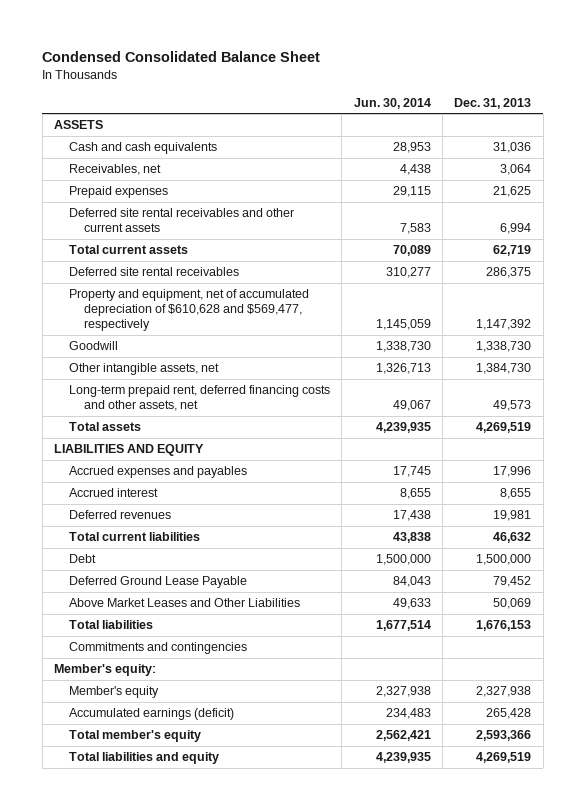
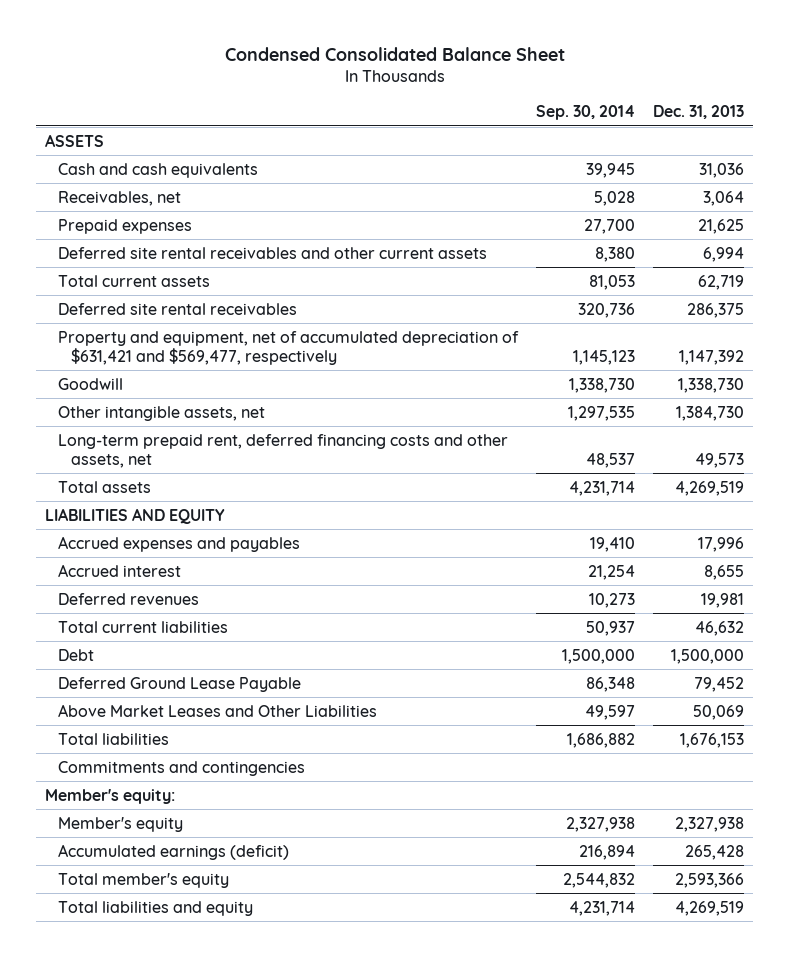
[353,97,431,109] Jun. 30, 2014 -> none
none -> [536,105,636,121] Sep. 30, 2014
[69,289,310,332] Property and equipment, net of accumulated depreciation of $610,628 and $569,477, respectively -> [57,330,519,365] Property and equipment, net of accumulated depreciation of $631,421 and $569,477, respectively

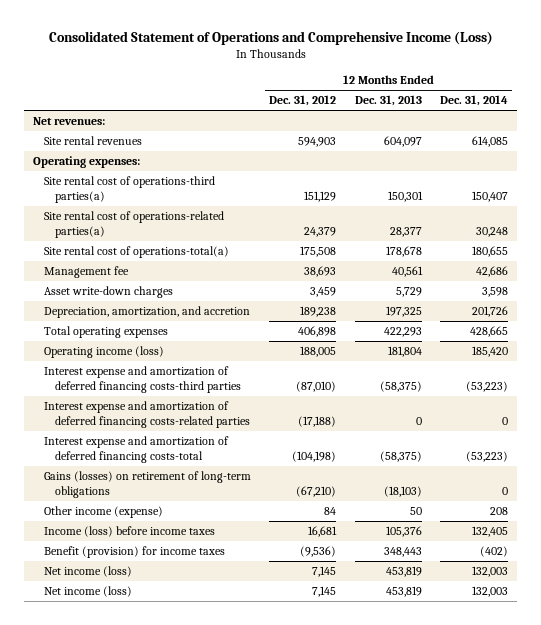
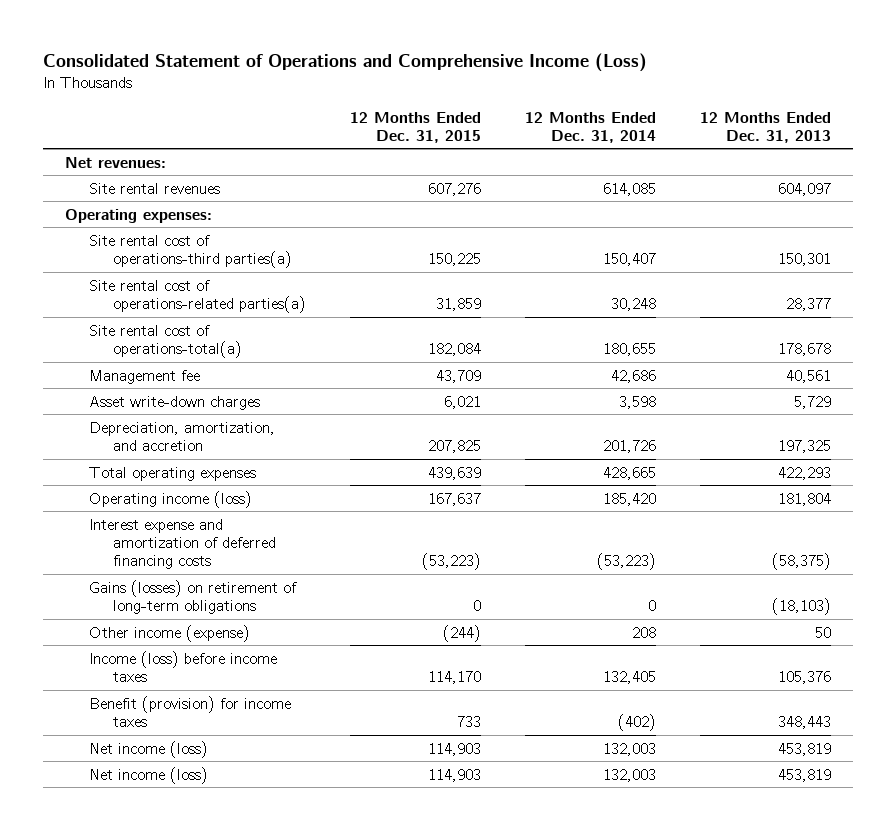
[269,95,337,107] Dec. 31, 2012 -> none
none -> [350,111,482,143] 12 Months Ended Dec. 31, 2015
[44,366,242,393] Interest expense and amortization of deferred financing costs-third parties -> none
[44,401,251,428] Interest expense and amortization of deferred financing costs-related parties -> none
[44,436,230,463] Interest expense and amortization of deferred financing costs-total -> [88,518,277,569] Interest expense and amortization of deferred financing costs

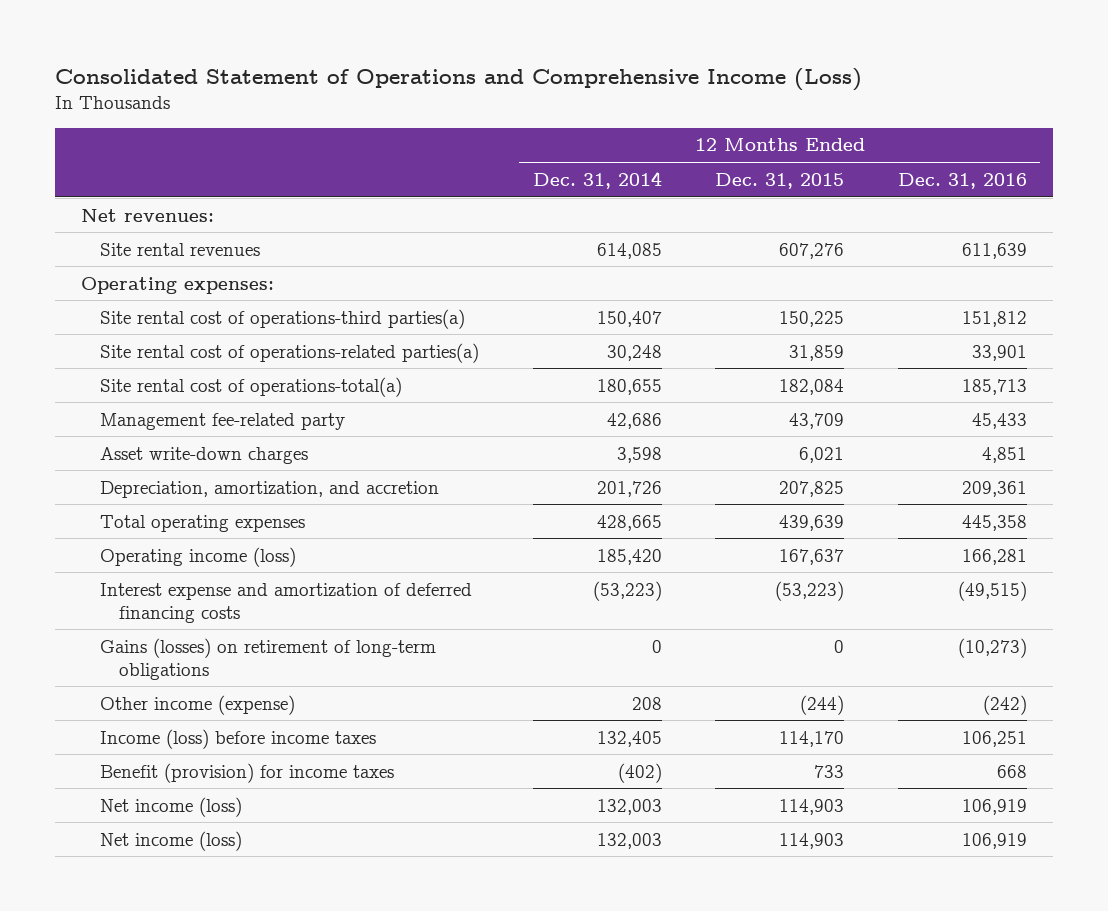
[700,111,832,143] 12 Months Ended Dec. 31, 2013 -> none
none -> [897,172,1027,189] Dec. 31, 2016
[88,369,200,384] Management fee -> [100,412,346,430] Management fee-related party

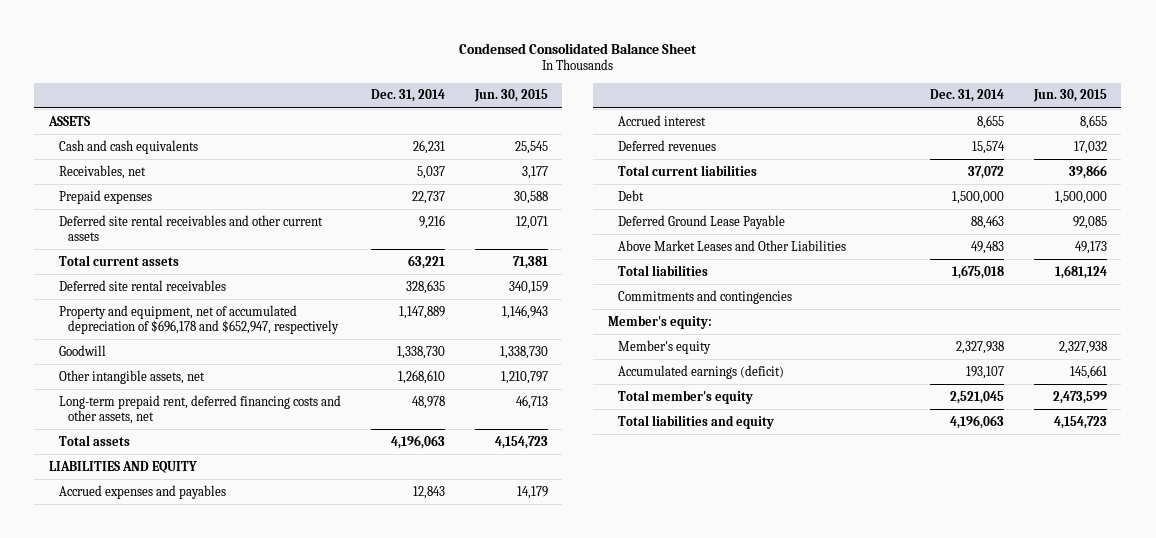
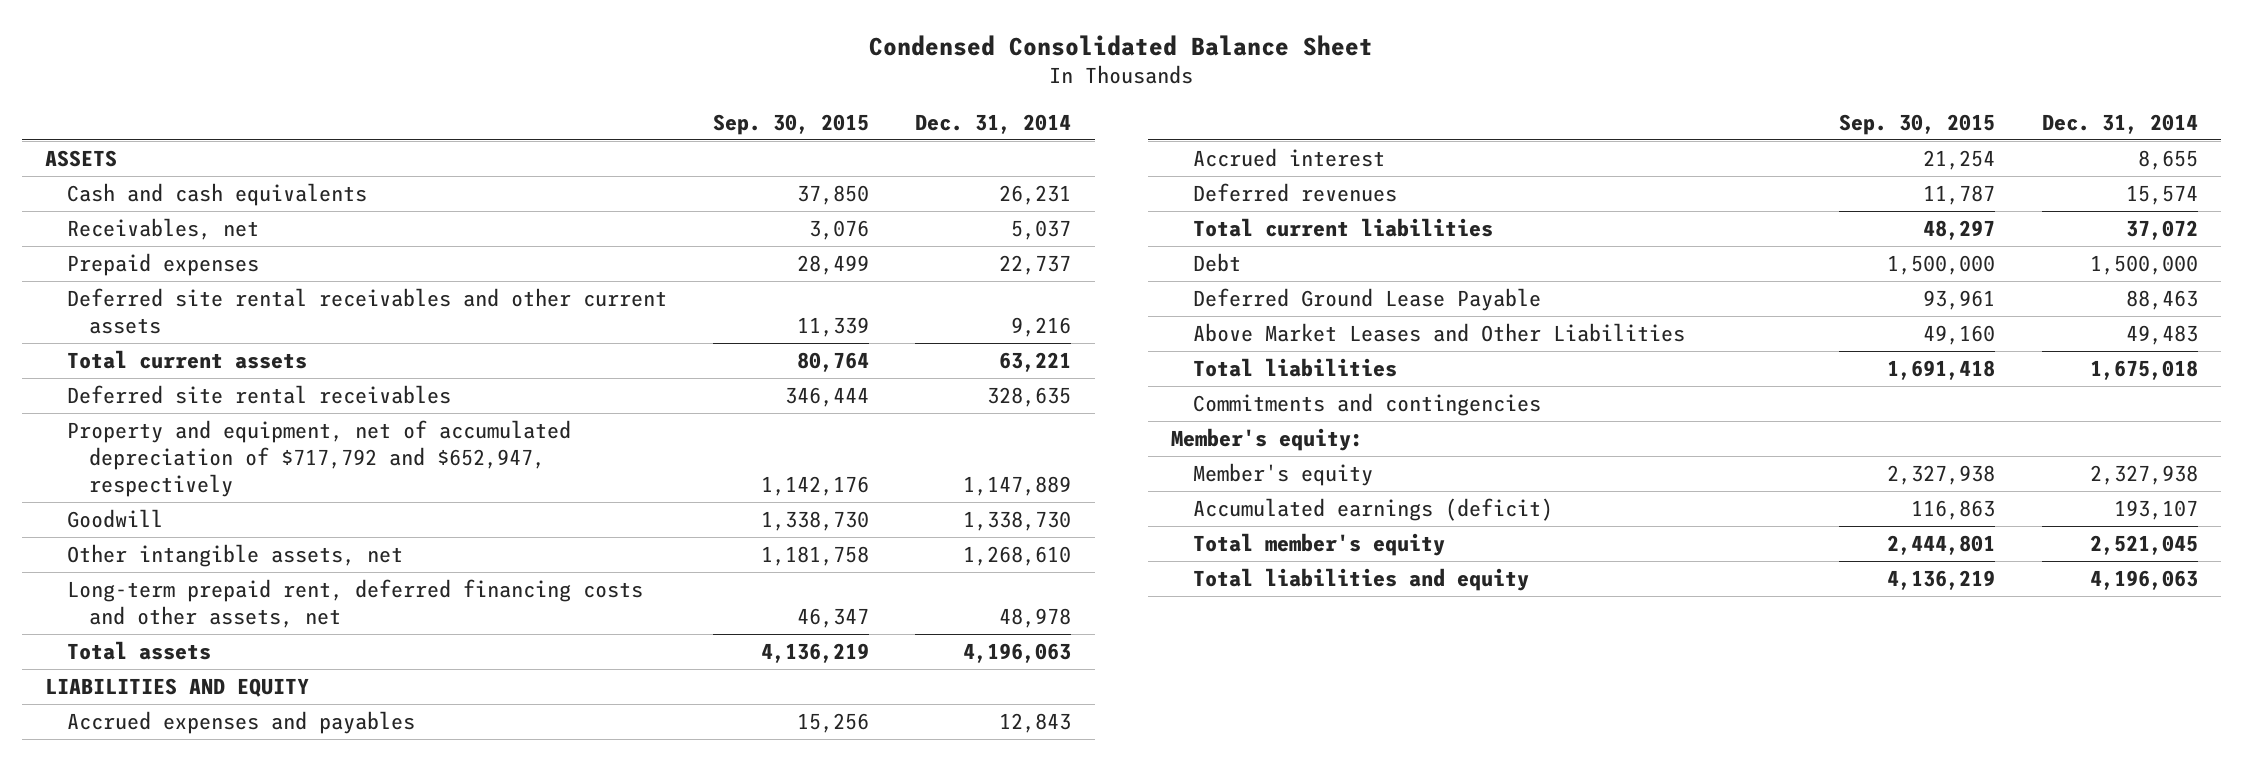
[473,89,548,103] Jun. 30, 2015 -> none
none -> [713,113,870,135] Sep. 30, 2015
[58,304,340,334] Property and equipment, net of accumulated depreciation of $696,178 and $652,947, respectively -> [66,420,571,497] Property and equipment, net of accumulated depreciation of $717,792 and $652,947, respectively

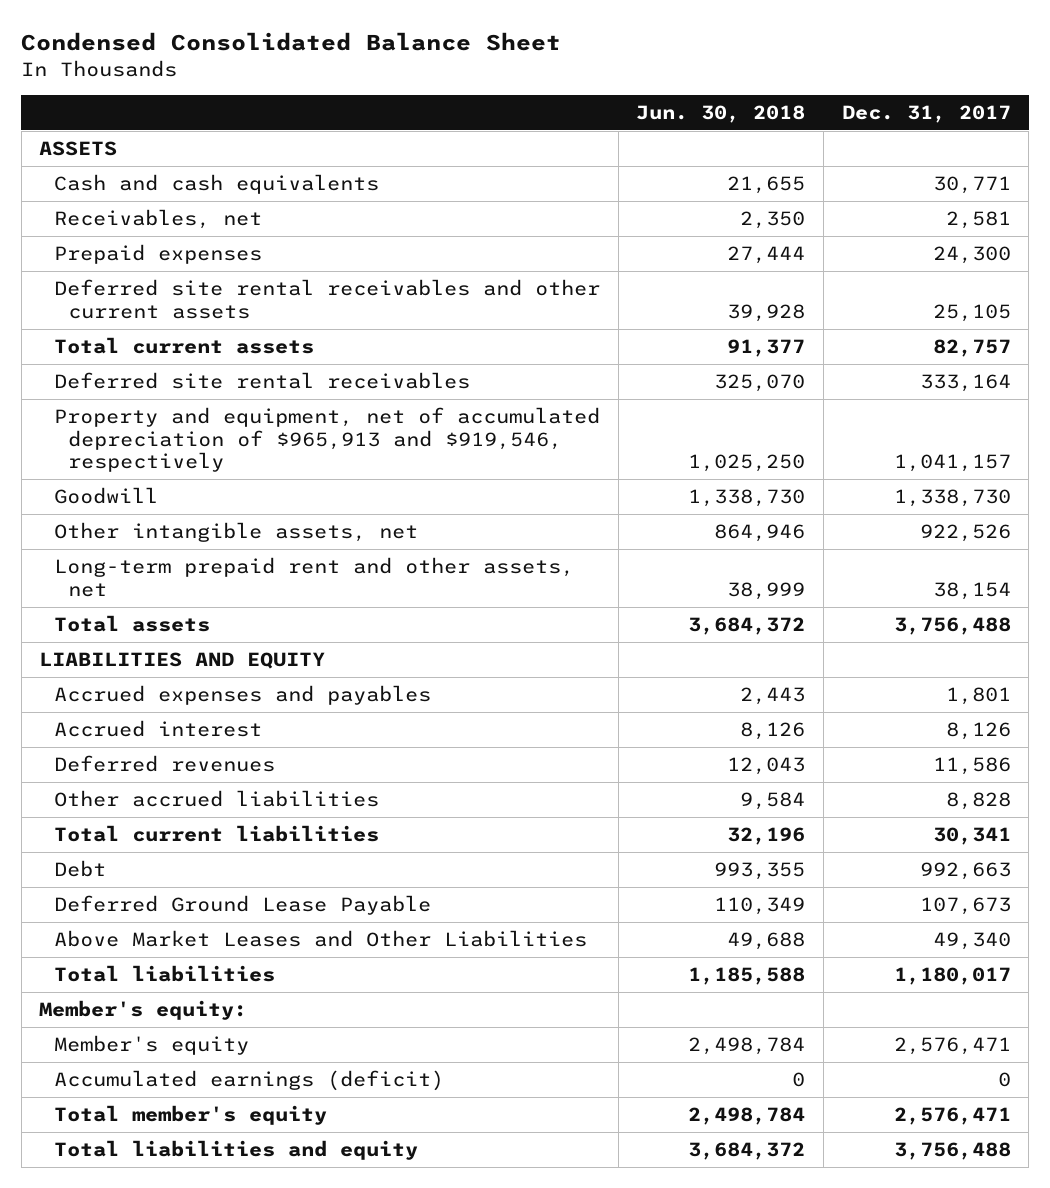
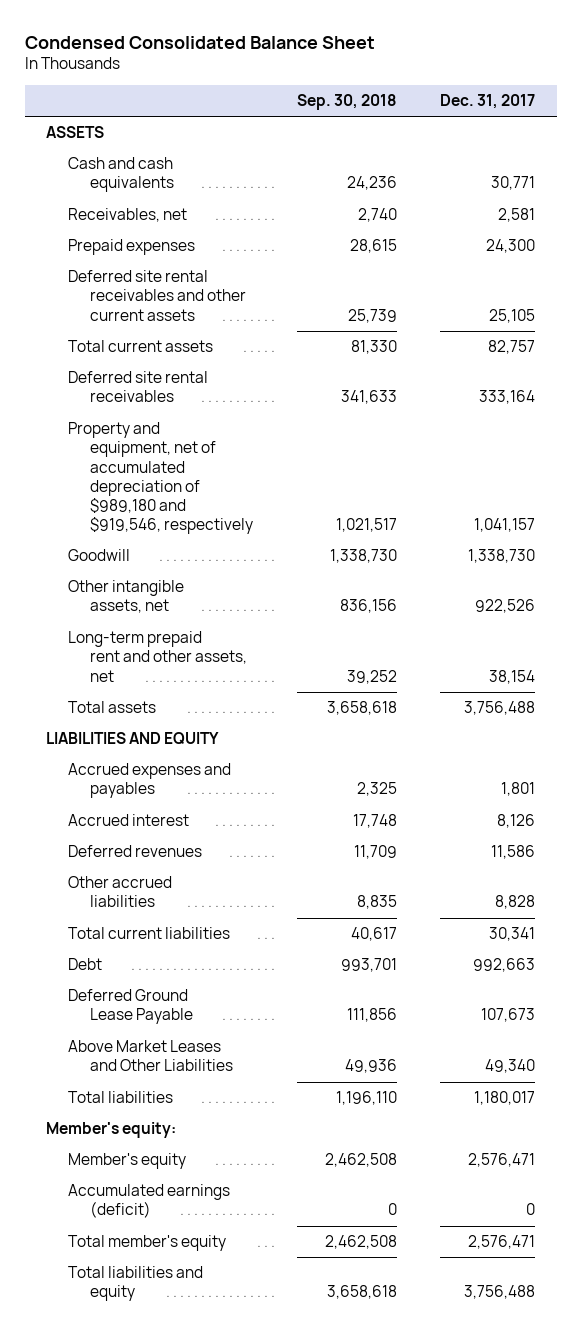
[636,104,806,123] Jun. 30, 2018 -> none
none -> [296,94,397,111] Sep. 30, 2018
[53,407,600,473] Property and equipment, net of accumulated depreciation of $965,913 and $919,546, respectively -> [68,422,254,535] Property and equipment, net of accumulated depreciation of $989,180 and $919,546, respectively

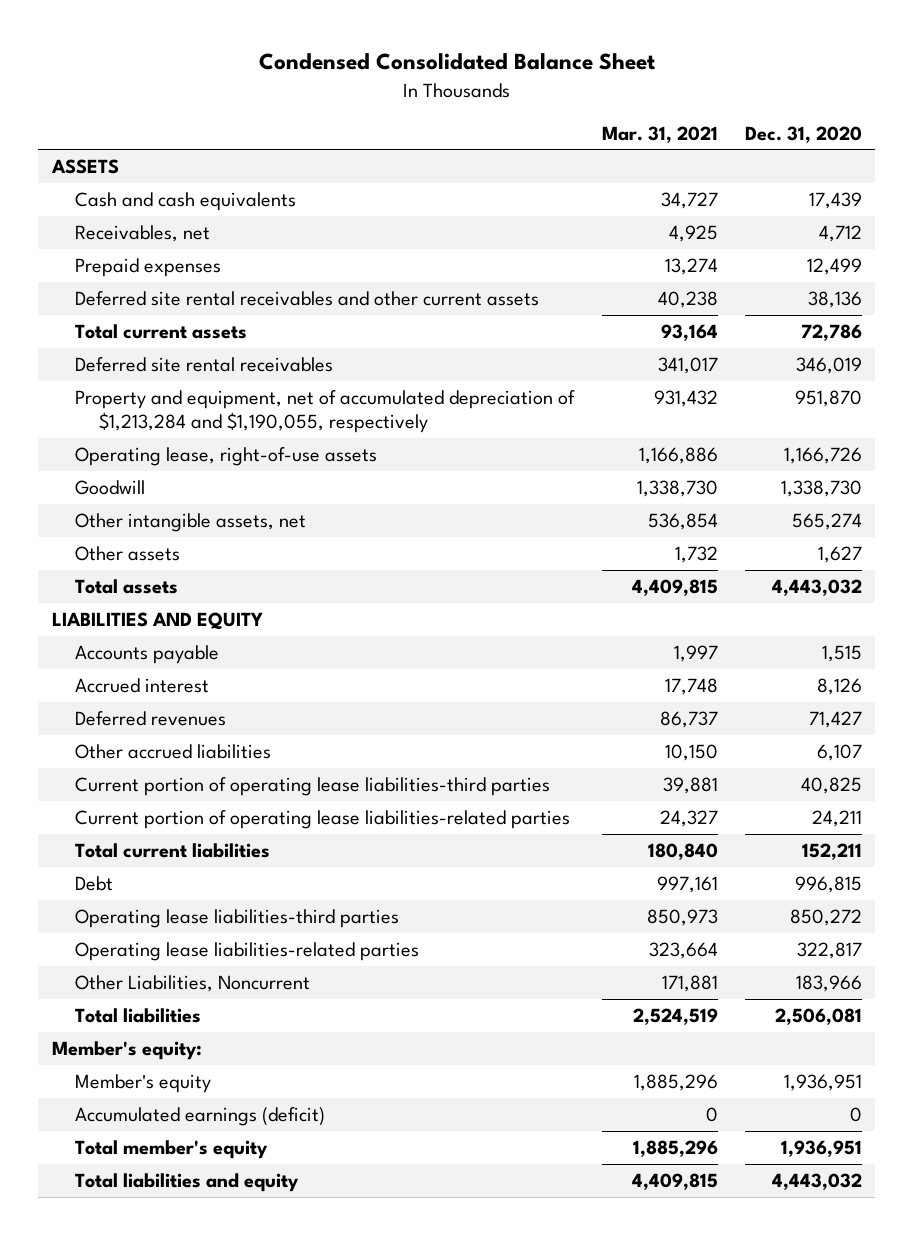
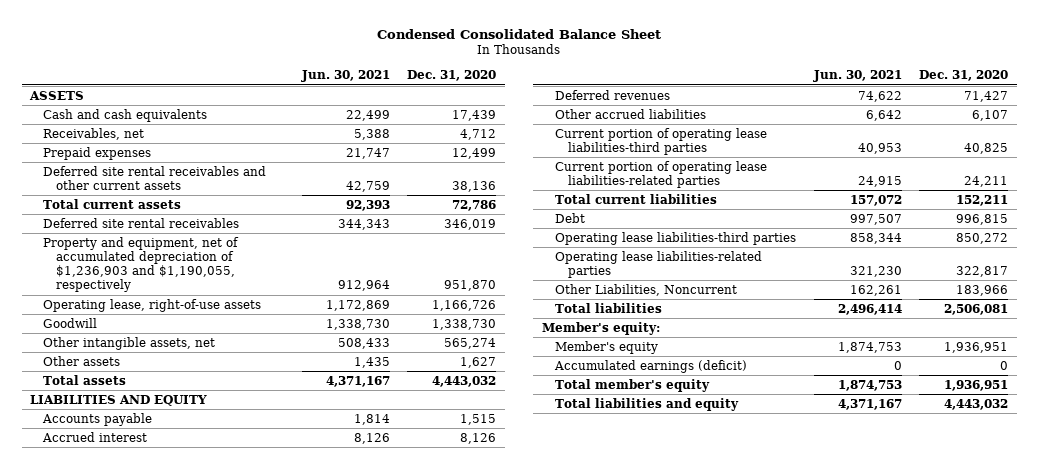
[601,125,718,143] Mar. 31, 2021 -> none
none -> [300,70,390,83] Jun. 30, 2021
[75,389,576,433] Property and equipment, net of accumulated depreciation of $1,213,284 and $1,190,055, respectively -> [43,236,240,293] Property and equipment, net of accumulated depreciation of $1,236,903 and $1,190,055, respectively

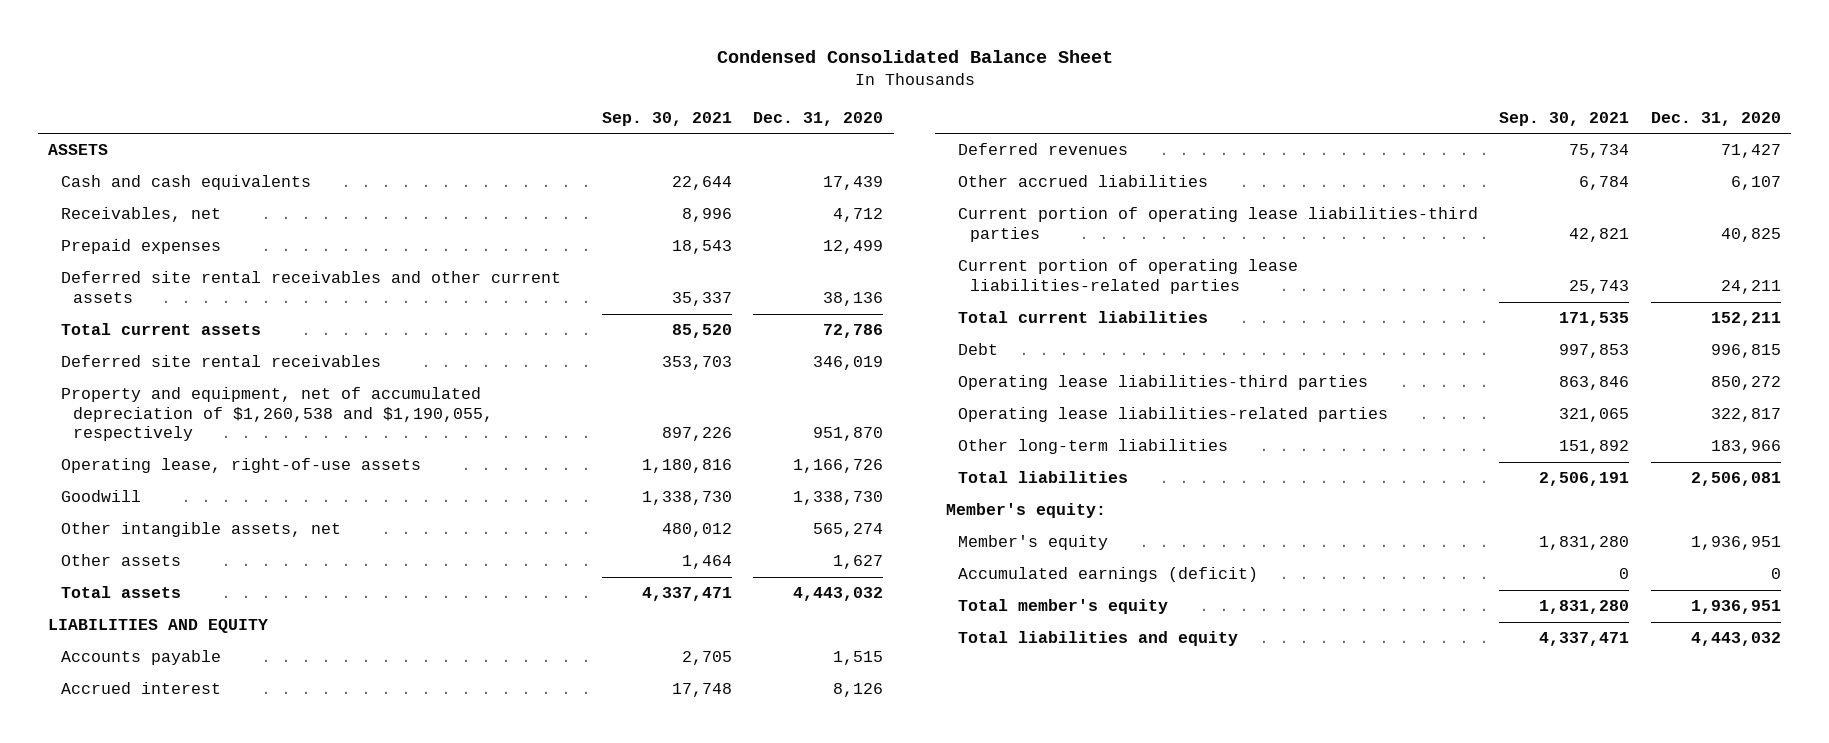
[300,70,390,83] Jun. 30, 2021 -> none
none -> [601,111,732,126] Sep. 30, 2021
[43,236,240,293] Property and equipment, net of accumulated depreciation of $1,236,903 and $1,190,055, respectively -> [60,387,493,442] Property and equipment, net of accumulated depreciation of $1,260,538 and $1,190,055, respectively
[555,283,738,296] Other Liabilities, Noncurrent -> [957,439,1228,455] Other long-term liabilities

